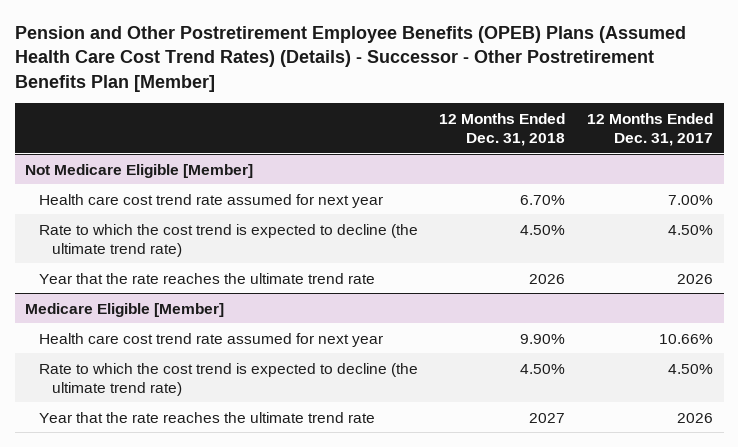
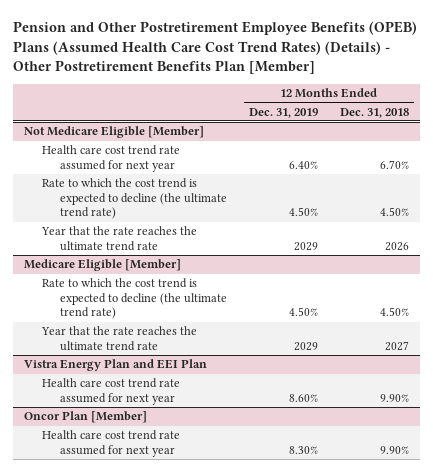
[14,25,686,92] Pension and Other Postretirement Employee Benefits (OPEB) Plans (Assumed Health Care Cost Trend Rates) (Details) - Successor - Other Postretirement Benefits Plan [Member] -> [13,21,418,75] Pension and Other Postretirement Employee Benefits (OPEB) Plans (Assumed Health Care Cost Trend Rates) (Details) - Other Postretirement Benefits Plan [Member]
[586,112,713,146] 12 Months Ended Dec. 31, 2017 -> none
none -> [249,107,319,118] Dec. 31, 2019
[38,332,383,347] Health care cost trend rate assumed for next year -> none
none -> [24,359,208,372] Vistra Energy Plan and EEI Plan
none -> [42,378,181,405] Health care cost trend rate assumed for next year
none -> [24,411,148,424] Oncor Plan [Member]
none -> [42,430,181,457] Health care cost trend rate assumed for next year

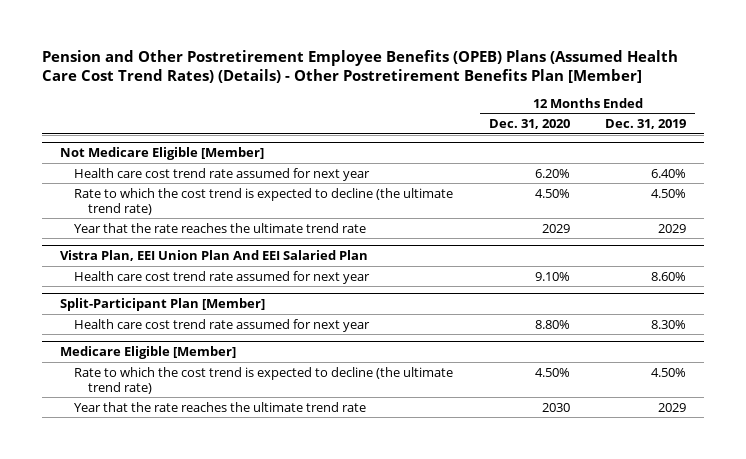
[339,107,409,118] Dec. 31, 2018 -> none
none -> [488,119,570,130] Dec. 31, 2020
none -> [59,250,368,262] Vistra Plan, EEI Union Plan And EEI Salaried Plan
none -> [74,270,371,284] Health care cost trend rate assumed for next year
none -> [59,298,265,312] Split-Participant Plan [Member]
none -> [74,318,371,332] Health care cost trend rate assumed for next year
[24,359,208,372] Vistra Energy Plan and EEI Plan -> none
[42,378,181,405] Health care cost trend rate assumed for next year -> none
[24,411,148,424] Oncor Plan [Member] -> none
[42,430,181,457] Health care cost trend rate assumed for next year -> none

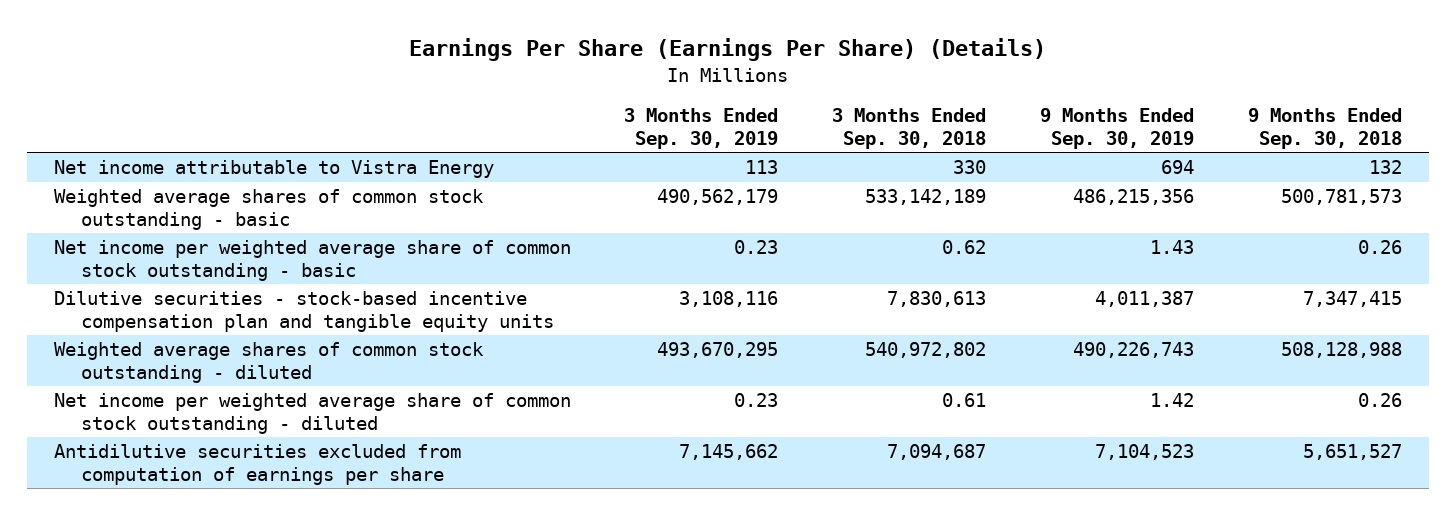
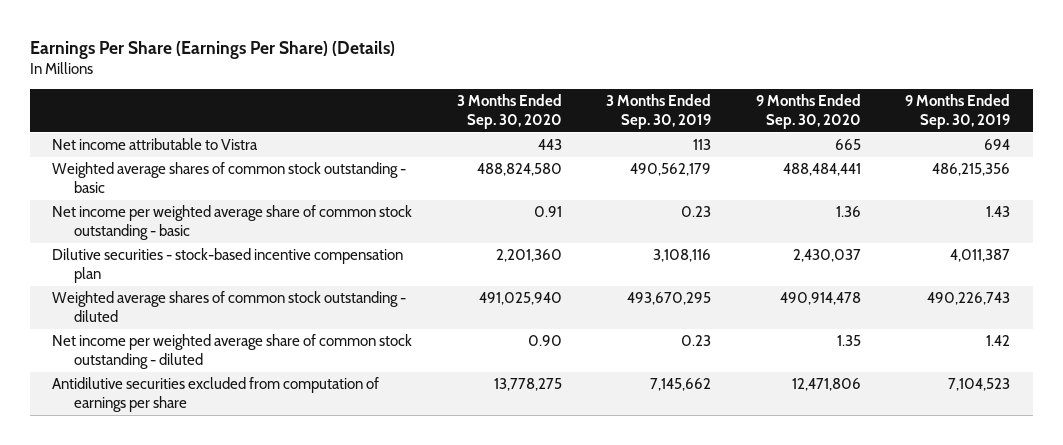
[832,108,987,149] 3 Months Ended Sep. 30, 2018 -> none
[1247,108,1402,149] 9 Months Ended Sep. 30, 2018 -> none
none -> [456,94,562,130] 3 Months Ended Sep. 30, 2020
none -> [755,94,861,130] 9 Months Ended Sep. 30, 2020
[53,160,494,179] Net income attributable to Vistra Energy -> [52,138,259,151] Net income attributable to Vistra
[53,291,555,333] Dilutive securities - stock-based incentive compensation plan and tangible equity units -> [52,248,404,284] Dilutive securities - stock-based incentive compensation plan

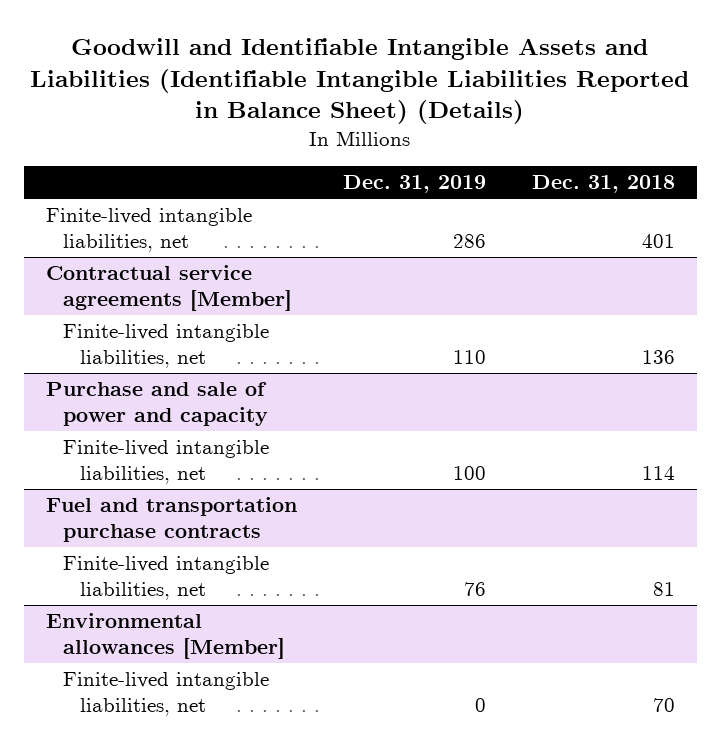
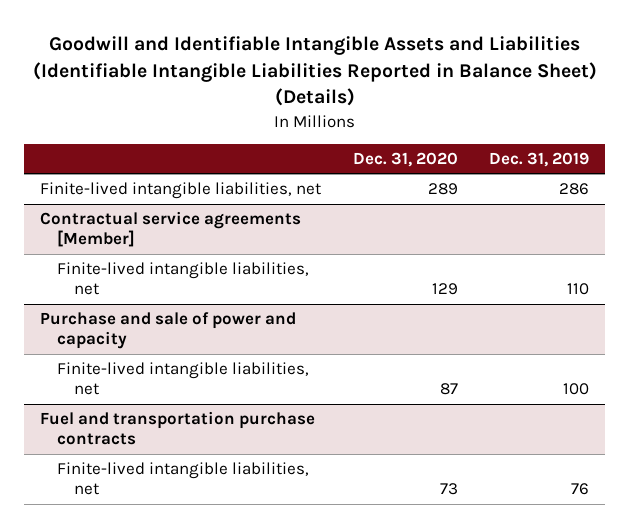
[531,175,675,194] Dec. 31, 2018 -> none
none -> [352,151,458,167] Dec. 31, 2020
[46,613,286,659] Environmental allowances [Member] -> none
[63,672,270,716] Finite-lived intangible liabilities, net -> none

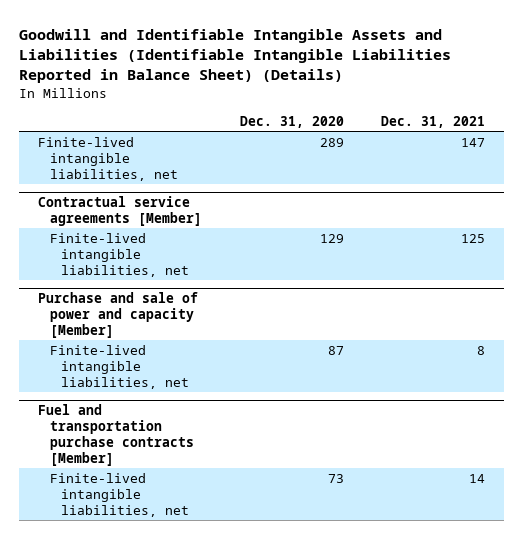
[489,151,590,167] Dec. 31, 2019 -> none
none -> [381,115,486,128] Dec. 31, 2021
[39,312,296,350] Purchase and sale of power and capacity -> [38,291,199,338] Purchase and sale of power and capacity [Member]
[39,411,315,446] Fuel and transportation purchase contracts -> [38,403,194,467] Fuel and transportation purchase contracts [Member]

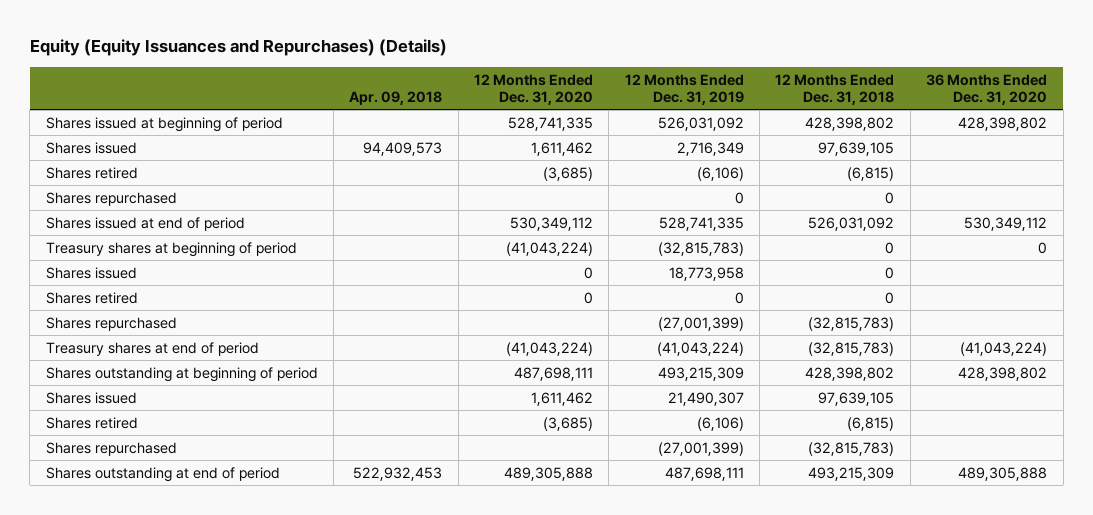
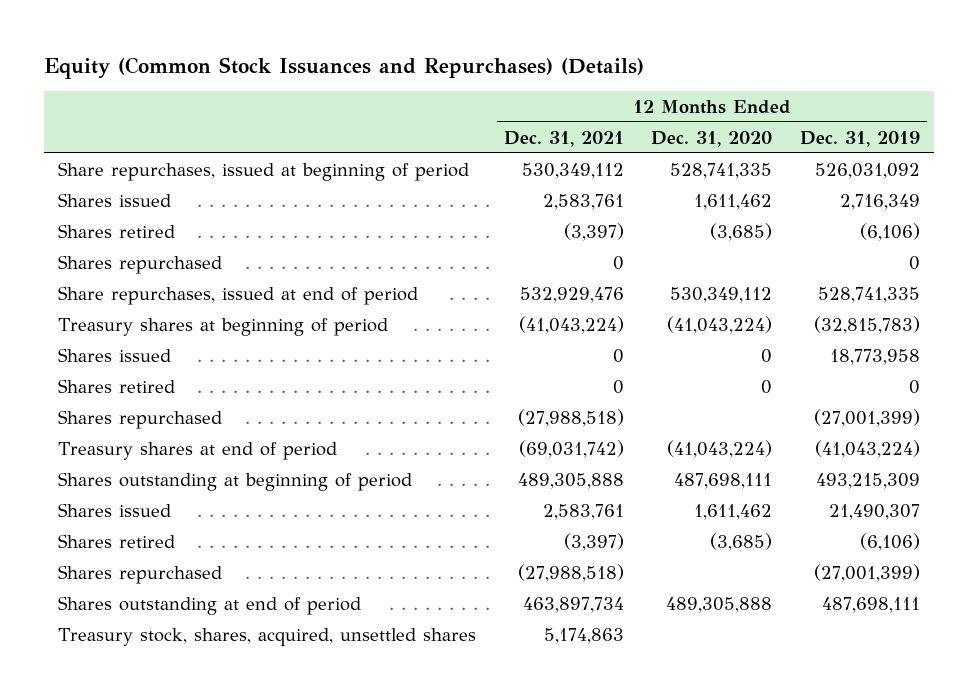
[29,39,447,57] Equity (Equity Issuances and Repurchases) (Details) -> [44,56,645,79] Equity (Common Stock Issuances and Repurchases) (Details)
[349,91,443,106] Apr. 09, 2018 -> none
[775,73,895,106] 12 Months Ended Dec. 31, 2018 -> none
[926,73,1048,106] 36 Months Ended Dec. 31, 2020 -> none
none -> [503,130,624,147] Dec. 31, 2021
[45,116,283,132] Shares issued at beginning of period -> [57,161,469,181] Share repurchases, issued at beginning of period
[45,216,245,231] Shares issued at end of period -> [57,285,418,305] Share repurchases, issued at end of period
none -> [57,627,476,646] Treasury stock, shares, acquired, unsettled shares

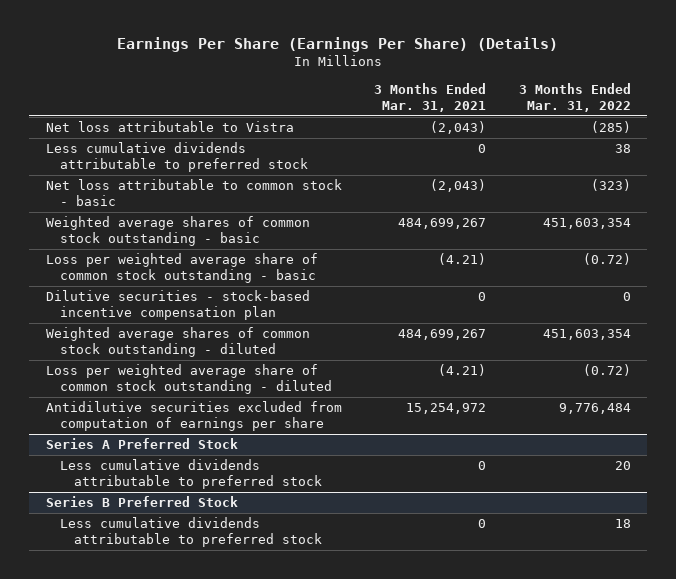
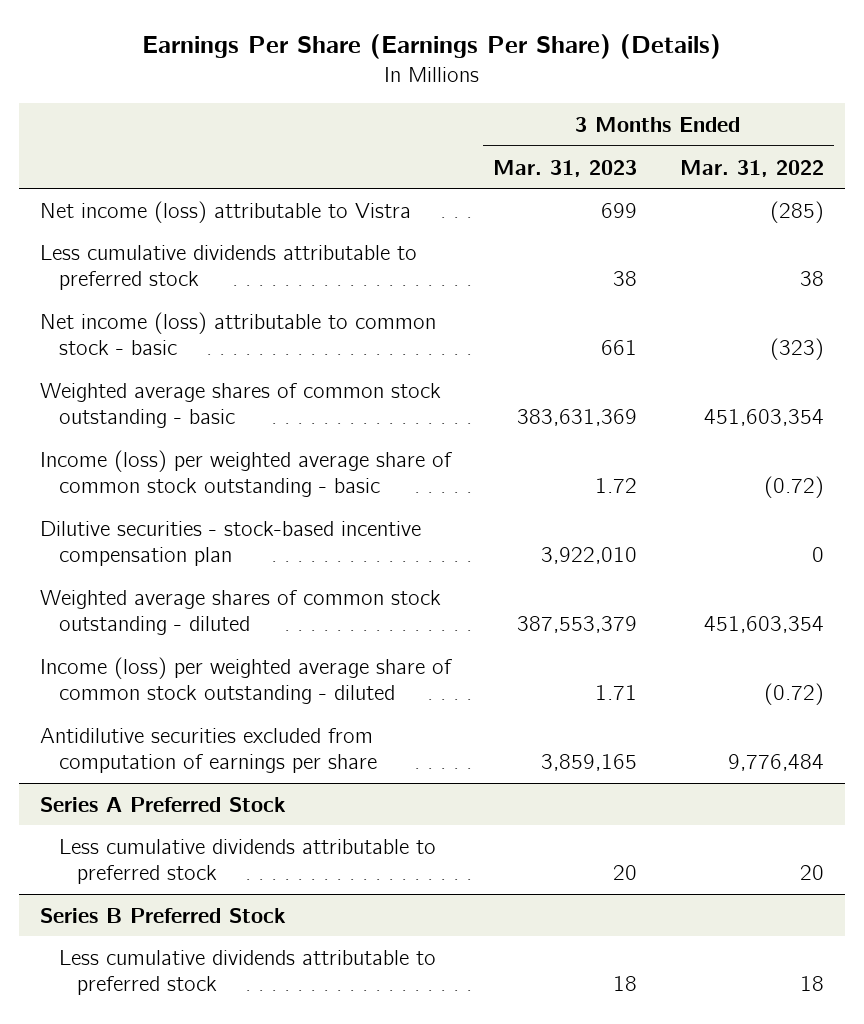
[374,82,487,112] 3 Months Ended Mar. 31, 2021 -> none
none -> [493,159,638,177] Mar. 31, 2023
[45,121,294,133] Net loss attributable to Vistra -> [40,200,412,223] Net income (loss) attributable to Vistra
[45,179,342,207] Net loss attributable to common stock - basic -> [40,311,437,356] Net income (loss) attributable to common stock - basic
[45,253,318,284] Loss per weighted average share of common stock outstanding - basic -> [40,449,453,498] Income (loss) per weighted average share of common stock outstanding - basic
[45,364,332,395] Loss per weighted average share of common stock outstanding - diluted -> [40,656,453,705] Income (loss) per weighted average share of common stock outstanding - diluted

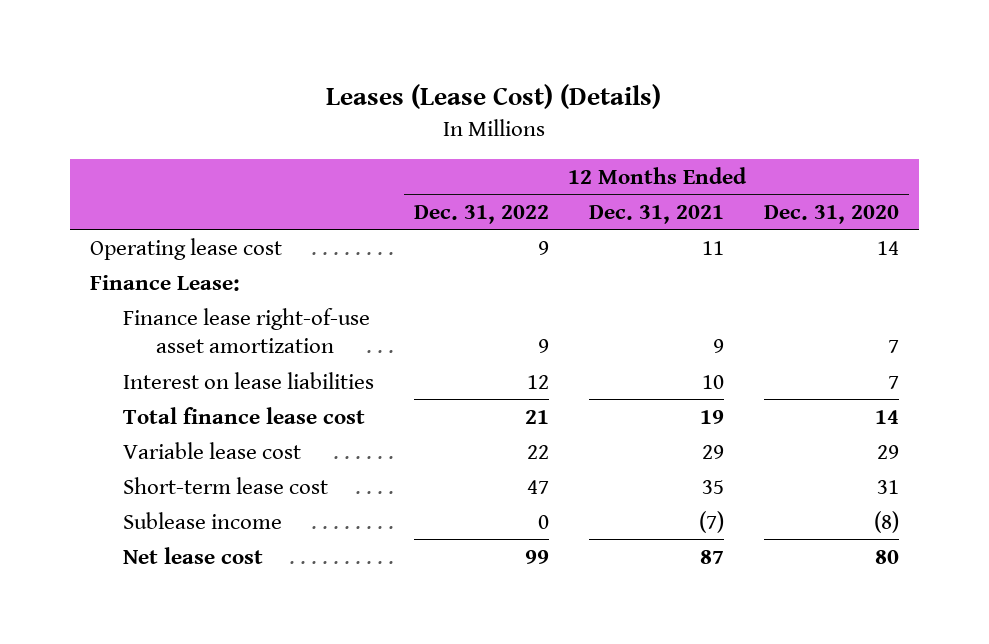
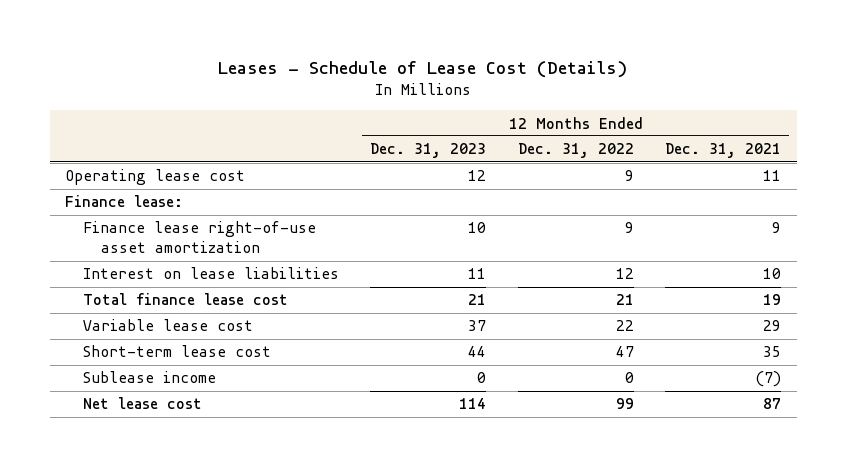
[326,84,662,110] Leases (Lease Cost) (Details) -> [218,60,628,78] Leases - Schedule of Lease Cost (Details)
[764,204,900,224] Dec. 31, 2020 -> none
none -> [370,143,487,159] Dec. 31, 2023
[89,274,240,291] Finance Lease: -> [65,195,184,208] Finance lease:

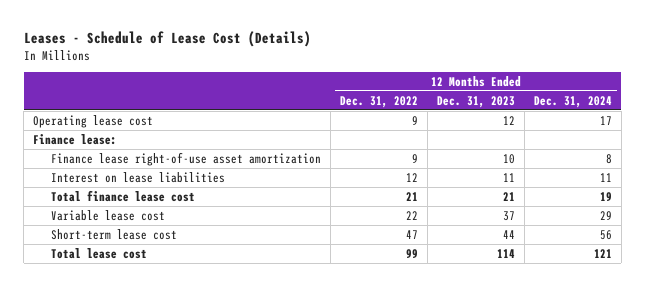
[664,143,781,159] Dec. 31, 2021 -> none
none -> [533,95,612,108] Dec. 31, 2024
[83,371,217,384] Sublease income -> none
[83,397,203,410] Net lease cost -> [51,247,148,259] Total lease cost

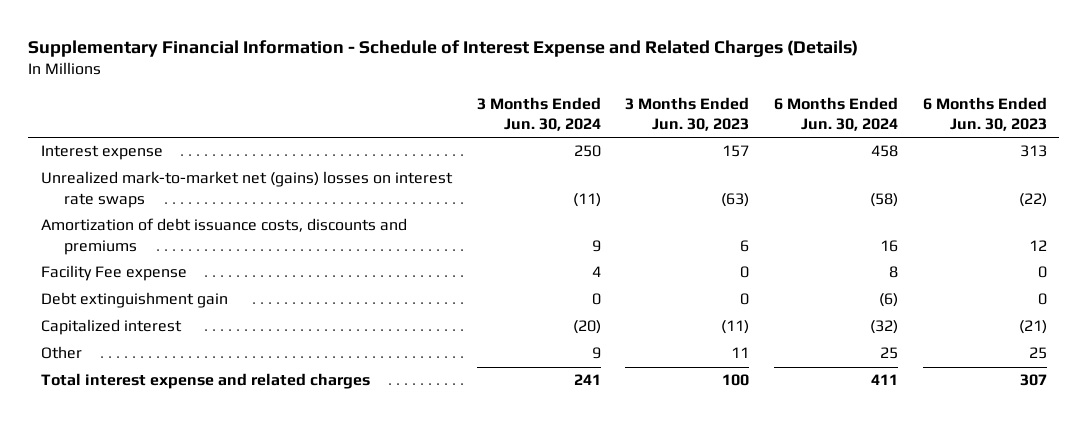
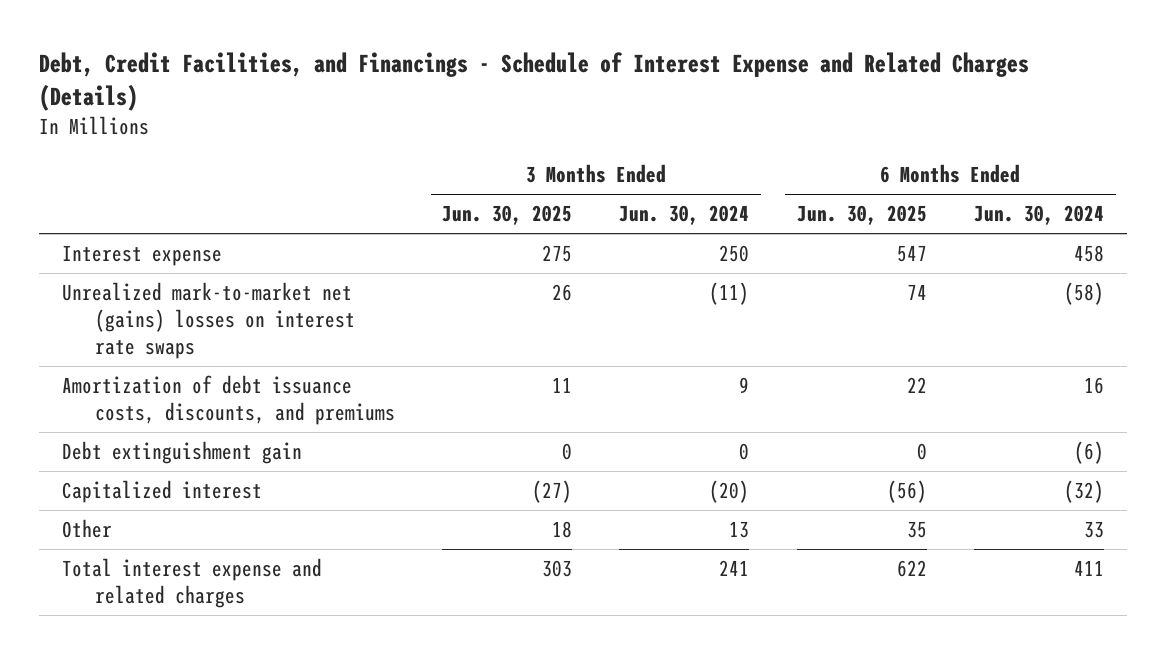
[28,39,859,57] Supplementary Financial Information - Schedule of Interest Expense and Related Charges (Details) -> [38,51,1029,112] Debt, Credit Facilities, and Financings - Schedule of Interest Expense and Related Charges (Details)
[625,96,750,132] 3 Months Ended Jun. 30, 2023 -> none
[922,96,1047,132] 6 Months Ended Jun. 30, 2023 -> none
none -> [442,205,573,226] Jun. 30, 2025
none -> [796,205,927,226] Jun. 30, 2025
[40,265,187,282] Facility Fee expense -> none
[40,218,407,255] Amortization of debt issuance costs, discounts and premiums -> [62,374,396,425] Amortization of debt issuance costs, discounts, and premiums
[591,347,601,360] 9 -> [729,520,750,538] 13
[880,347,899,360] 25 -> [1083,520,1104,538] 33

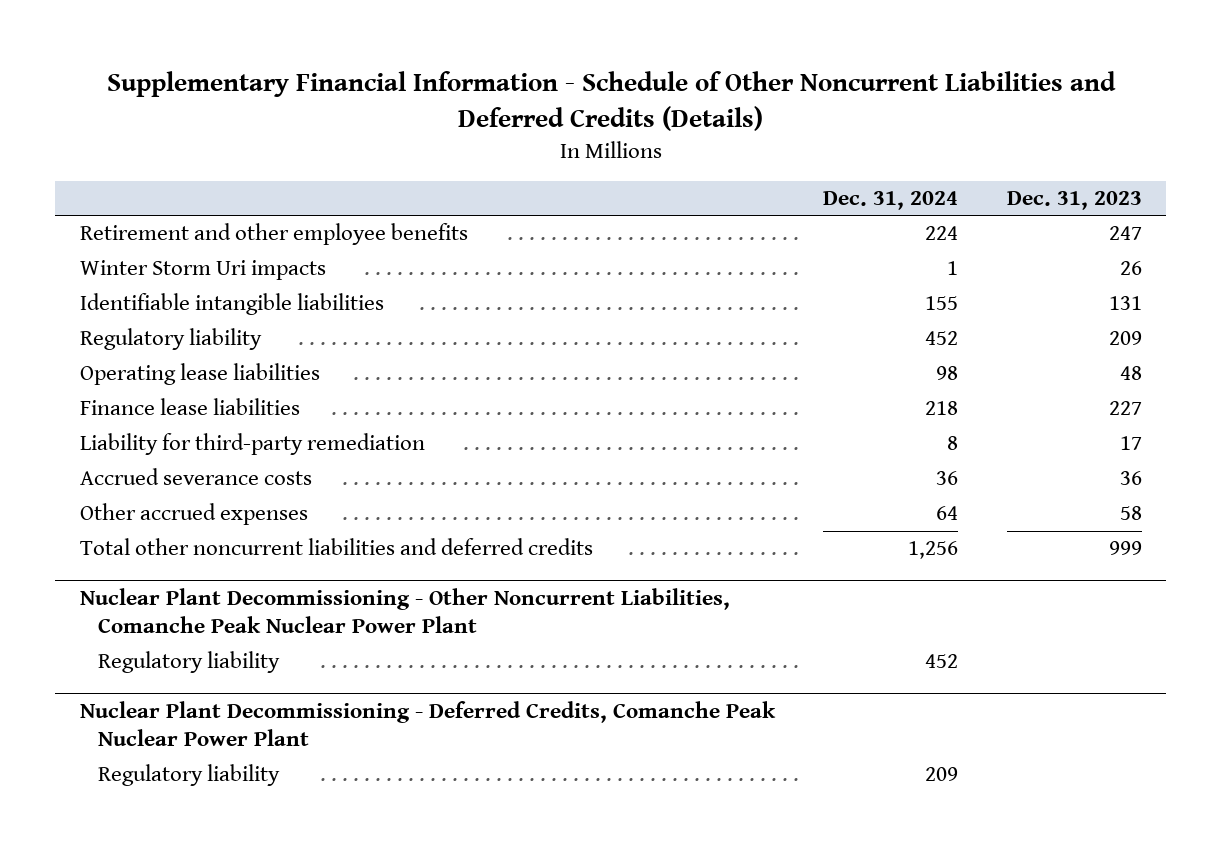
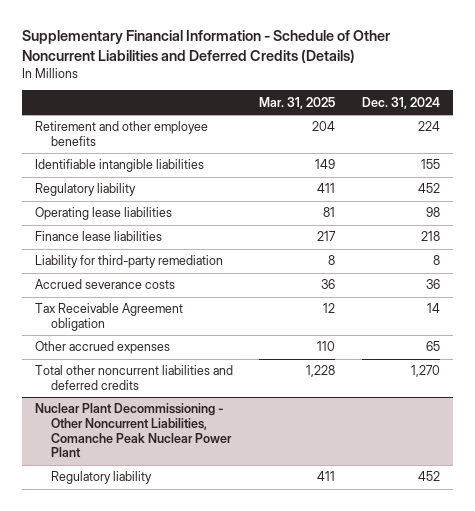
[1006,191,1142,211] Dec. 31, 2023 -> none
none -> [259,96,336,109] Mar. 31, 2025
[79,260,326,281] Winter Storm Uri impacts -> none
none -> [35,303,184,332] Tax Receivable Agreement obligation
[936,506,959,521] 64 -> [425,341,440,352] 65
[908,541,959,560] 1,256 -> [410,365,440,378] 1,270
[79,700,776,747] Nuclear Plant Decommissioning - Deferred Credits, Comanche Peak Nuclear Power Plant -> none
[98,764,281,787] Regulatory liability -> none

